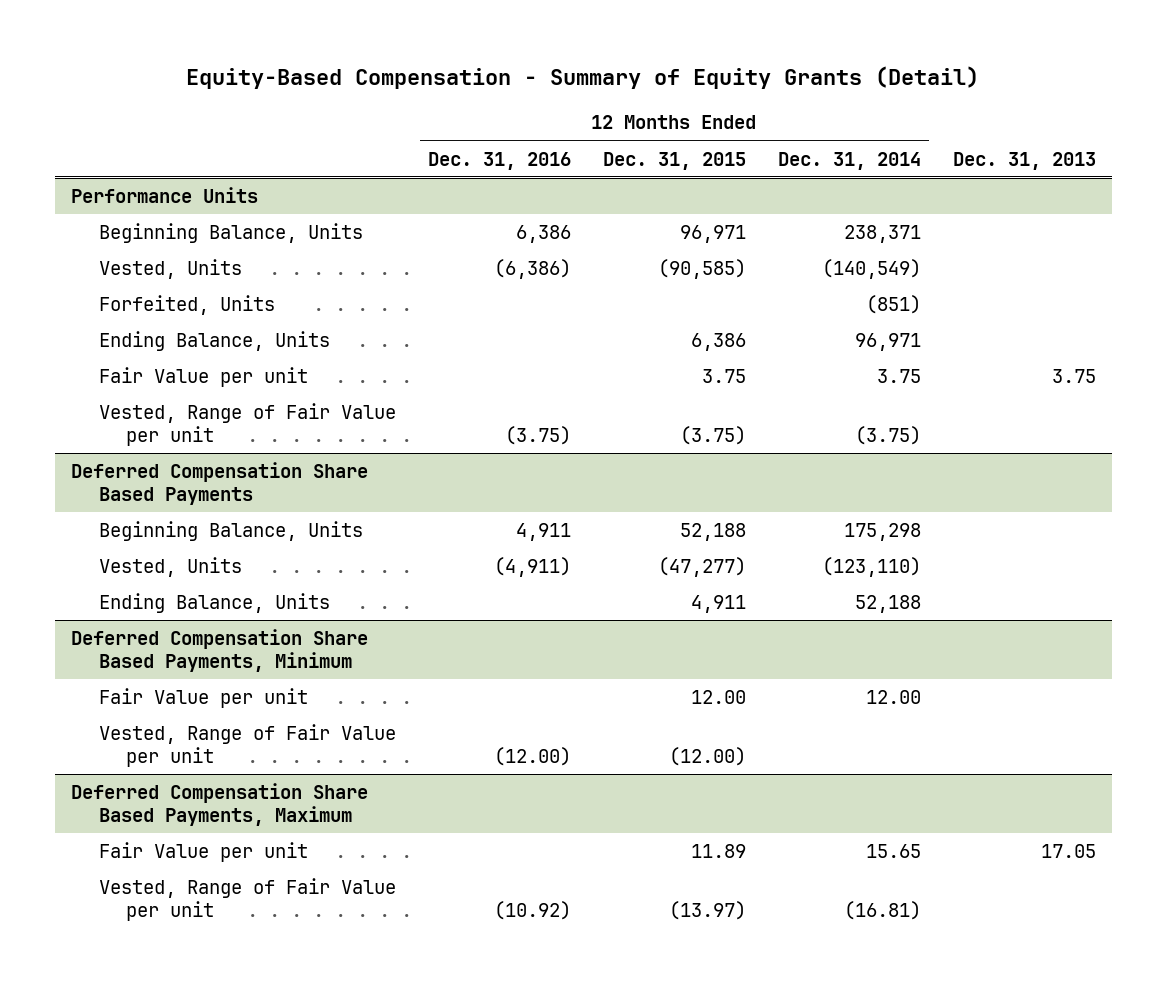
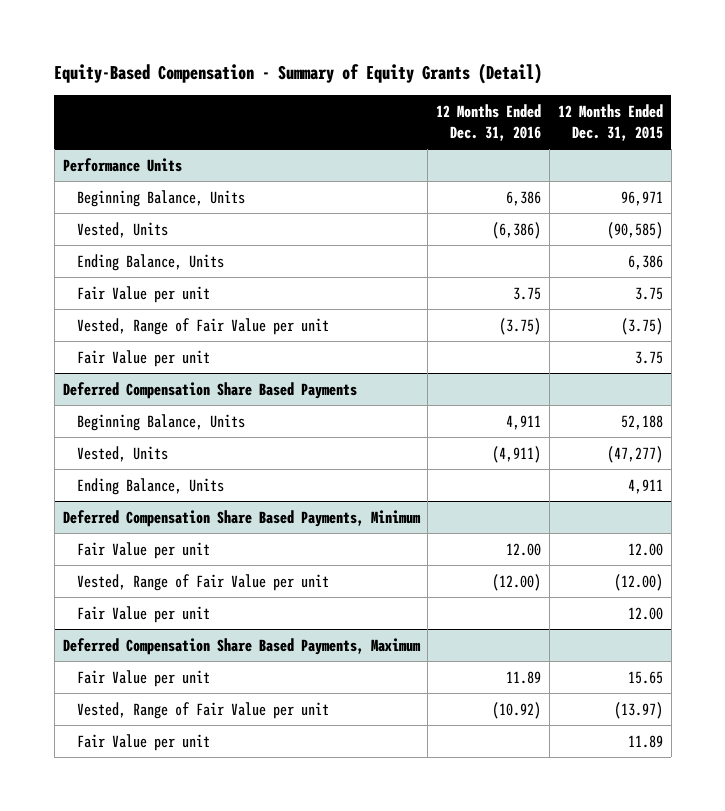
[777,151,921,170] Dec. 31, 2014 -> none
[952,151,1096,170] Dec. 31, 2013 -> none
[98,295,275,316] Forfeited, Units -> none
none -> [77,285,211,303] Fair Value per unit
[98,367,308,388] Fair Value per unit -> [77,349,211,367] Fair Value per unit
none -> [77,541,211,559] Fair Value per unit
[98,688,308,709] Fair Value per unit -> [77,605,211,623] Fair Value per unit
none -> [77,669,211,687] Fair Value per unit
[98,842,308,863] Fair Value per unit -> [77,733,211,751] Fair Value per unit

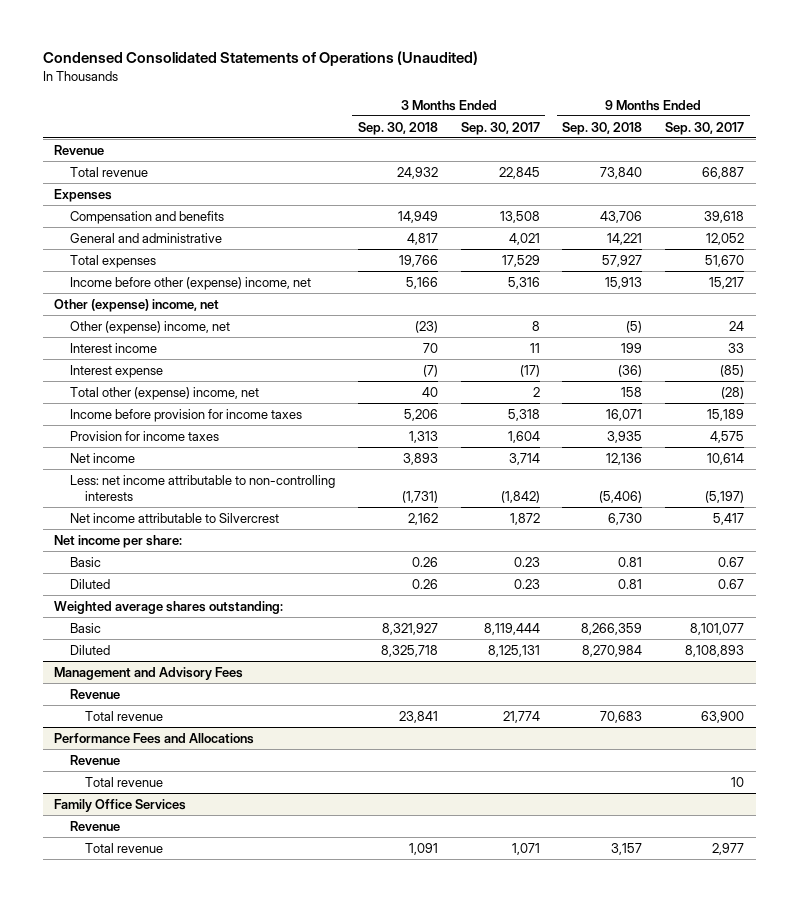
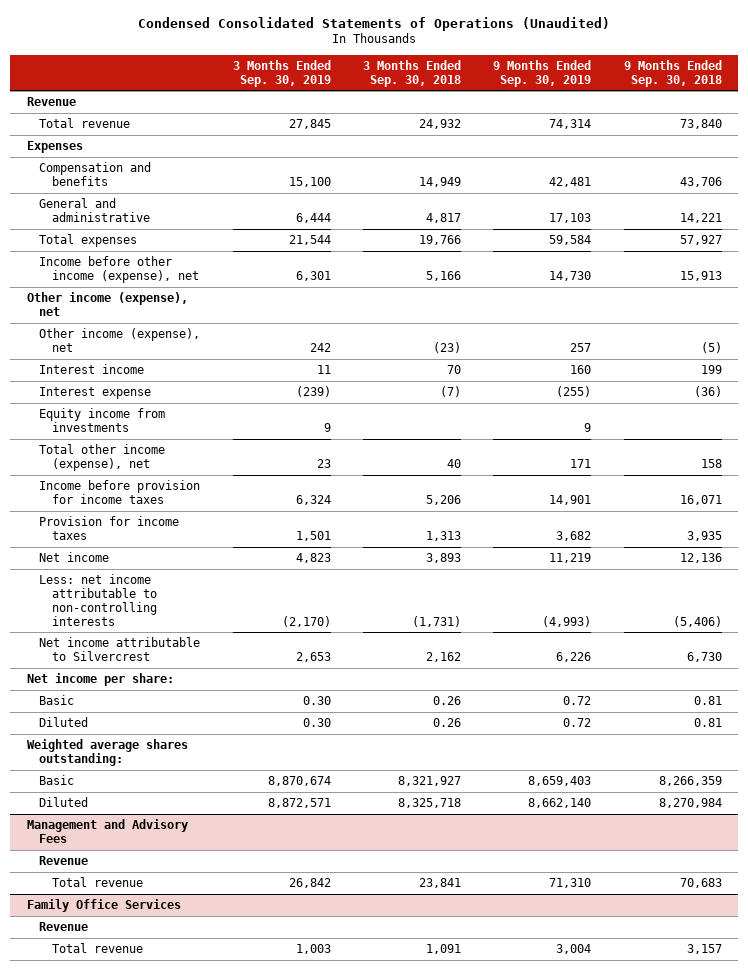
[460,121,540,135] Sep. 30, 2017 -> none
[665,121,745,135] Sep. 30, 2017 -> none
none -> [232,59,331,87] 3 Months Ended Sep. 30, 2019
none -> [493,59,592,87] 9 Months Ended Sep. 30, 2019
[69,276,311,290] Income before other (expense) income, net -> [39,256,199,283] Income before other income (expense), net
[54,298,220,312] Other (expense) income, net -> [26,292,188,316] Other income (expense), net
[69,320,230,334] Other (expense) income, net -> [39,328,201,352] Other income (expense), net
none -> [39,408,166,432] Equity income from investments
[69,386,259,400] Total other (expense) income, net -> [39,444,166,471] Total other income (expense), net
[54,732,255,744] Performance Fees and Allocations -> none
[69,754,120,765] Revenue -> none
[84,776,163,787] Total revenue -> none

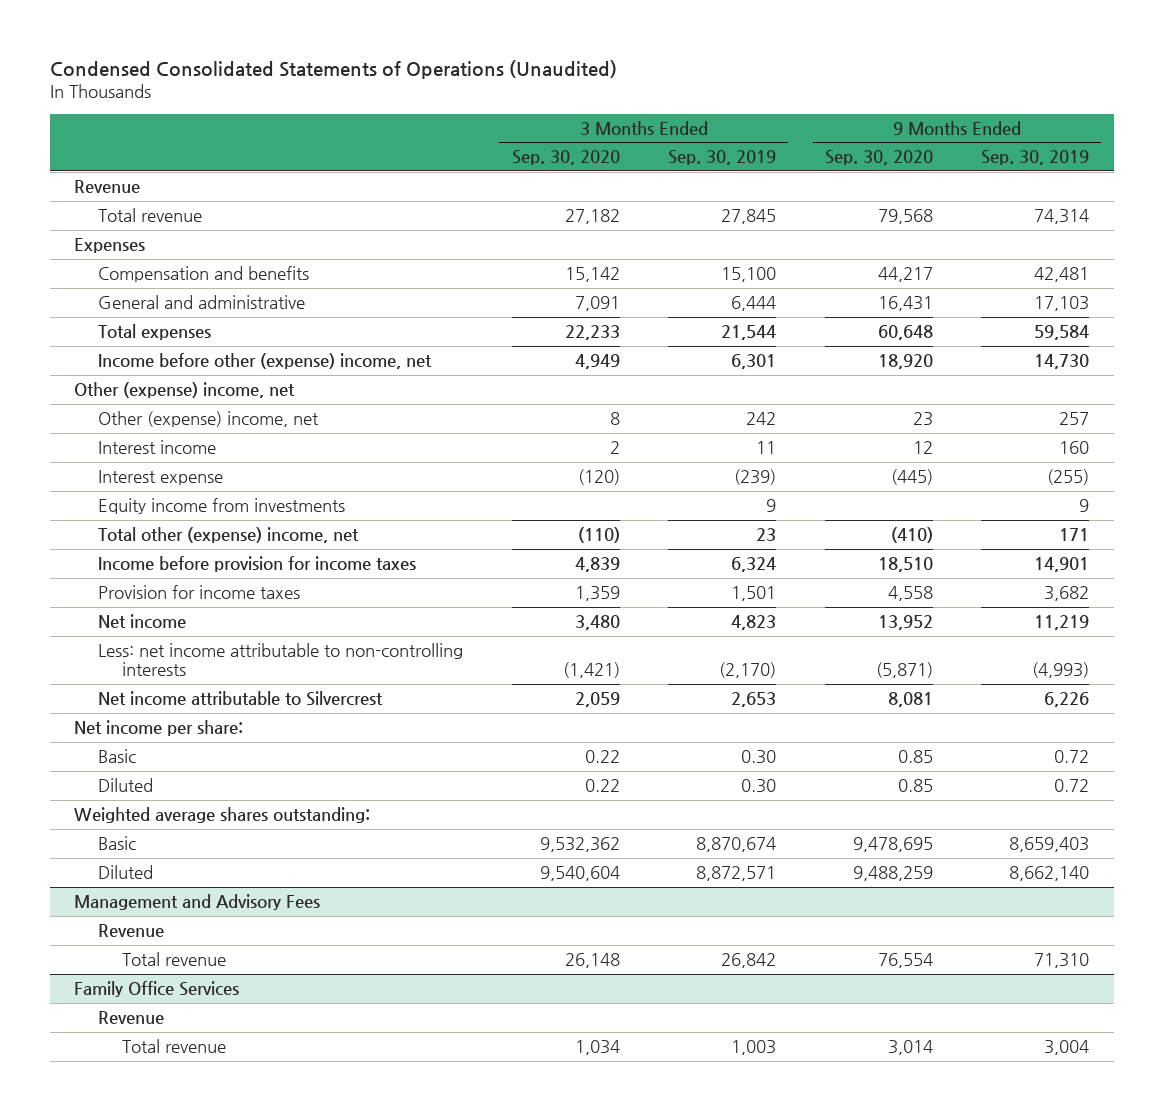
[363,59,462,87] 3 Months Ended Sep. 30, 2018 -> none
[623,59,722,87] 9 Months Ended Sep. 30, 2018 -> none
none -> [511,150,620,166] Sep. 30, 2020
none -> [824,150,933,166] Sep. 30, 2020
[39,256,199,283] Income before other income (expense), net -> [98,352,433,369] Income before other (expense) income, net
[26,292,188,316] Other income (expense), net -> [73,381,295,398] Other (expense) income, net
[39,328,201,352] Other income (expense), net -> [98,410,320,427] Other (expense) income, net
[39,444,166,471] Total other income (expense), net -> [98,526,360,543] Total other (expense) income, net

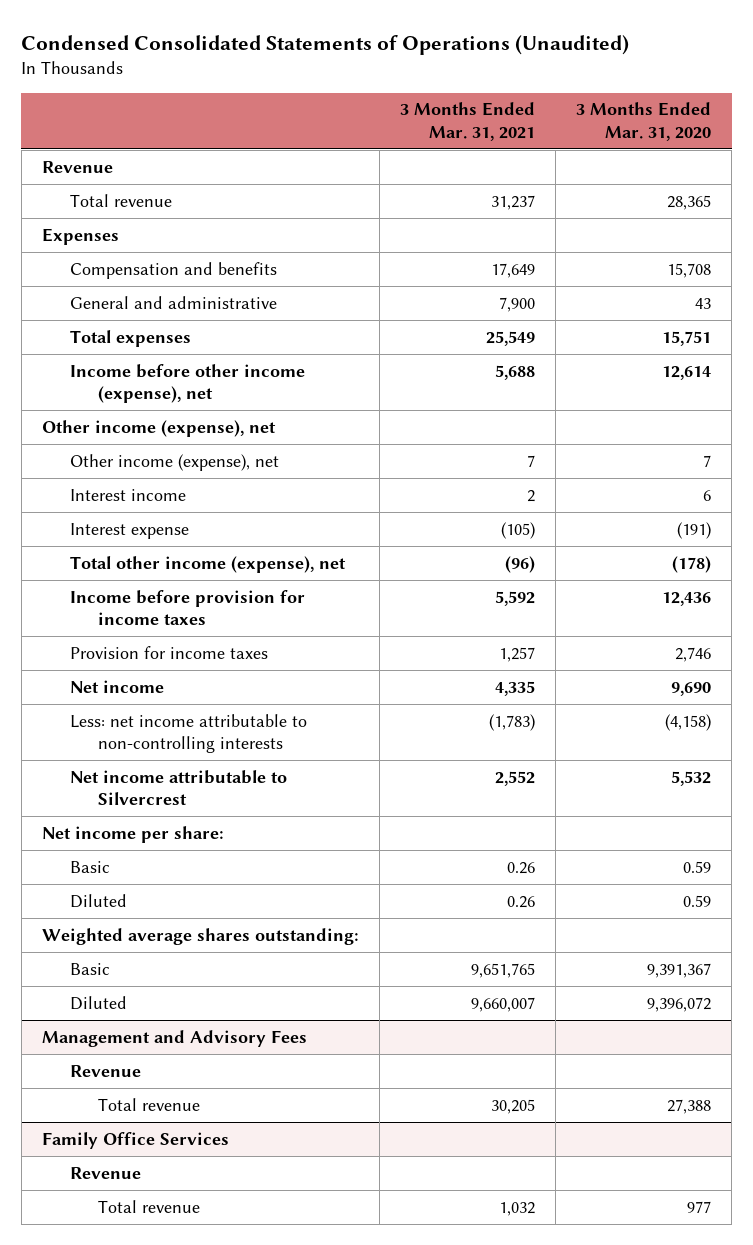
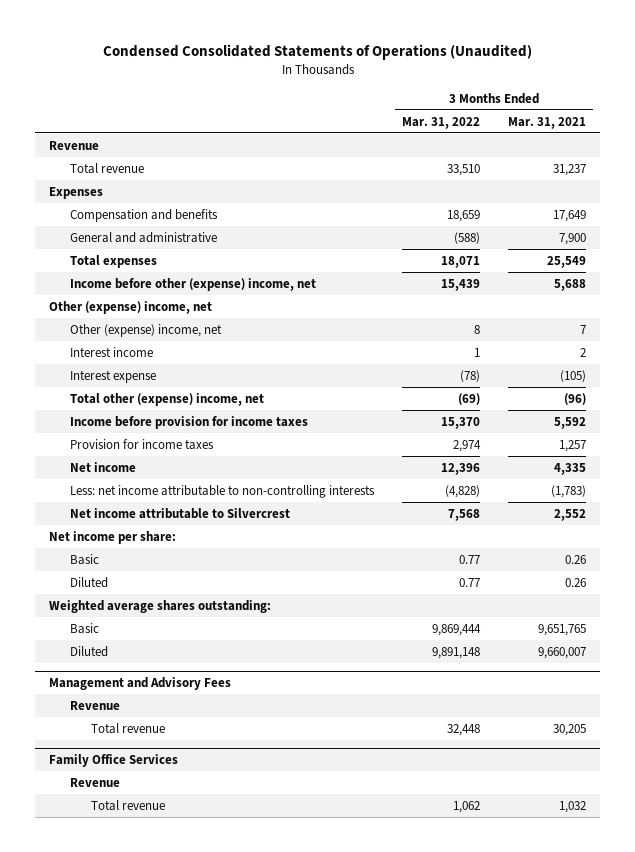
[576,102,712,141] 3 Months Ended Mar. 31, 2020 -> none
none -> [402,116,481,129] Mar. 31, 2022
[69,363,305,404] Income before other income (expense), net -> [70,277,317,291] Income before other (expense) income, net
[41,419,276,437] Other income (expense), net -> [49,300,213,314] Other (expense) income, net
[69,453,279,471] Other income (expense), net -> [70,323,223,337] Other (expense) income, net
[69,555,346,573] Total other income (expense), net -> [70,392,265,406] Total other (expense) income, net

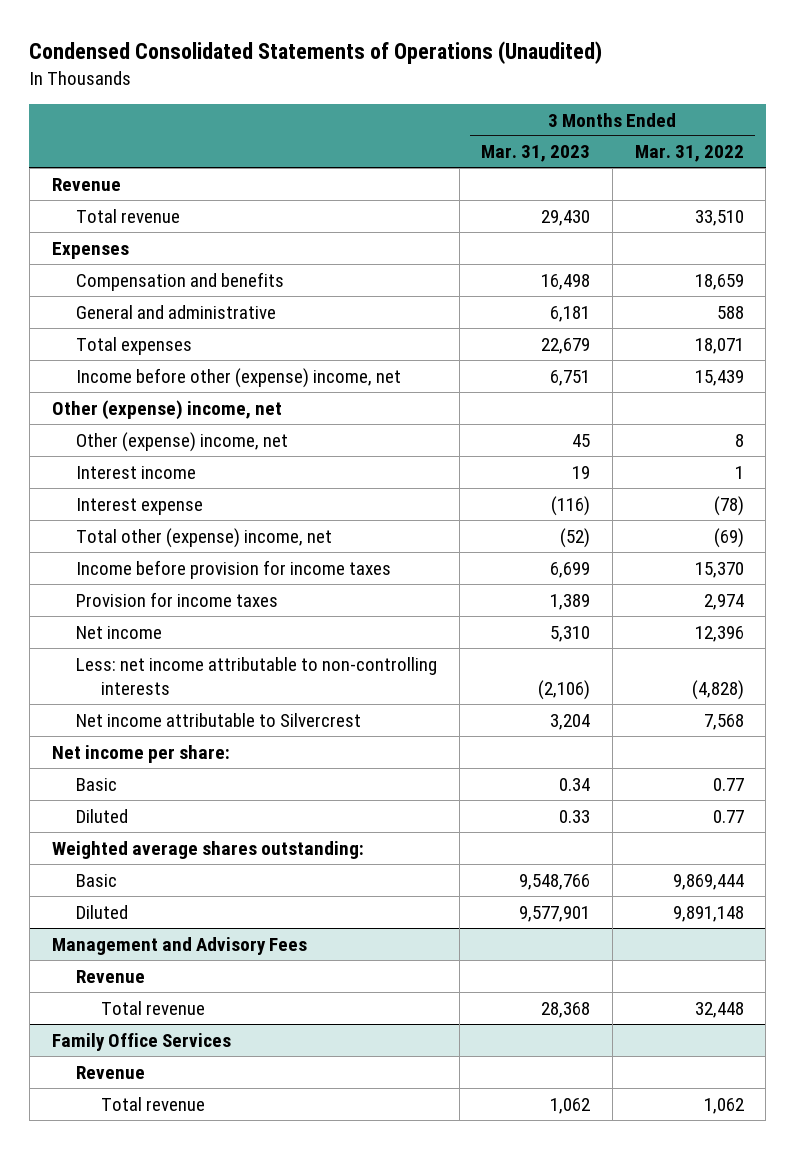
[507,116,586,129] Mar. 31, 2021 -> none
none -> [481,145,591,163] Mar. 31, 2023
[454,231,481,244] (588) -> [716,305,744,319] 588

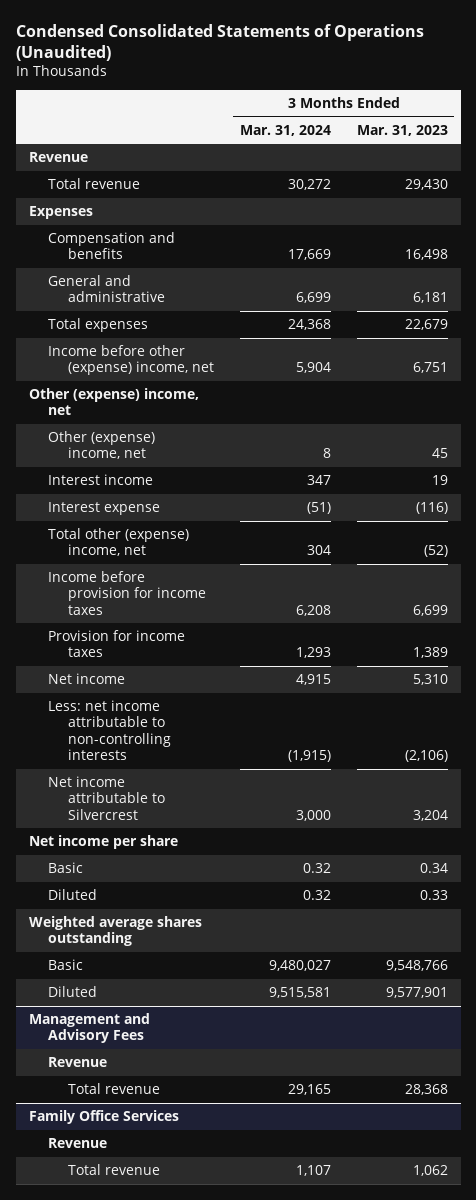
[634,145,744,163] Mar. 31, 2022 -> none
none -> [239,124,331,136] Mar. 31, 2024
[51,744,230,763] Net income per share: -> [28,835,178,850] Net income per share
[51,840,364,859] Weighted average shares outstanding: -> [28,916,202,947] Weighted average shares outstanding

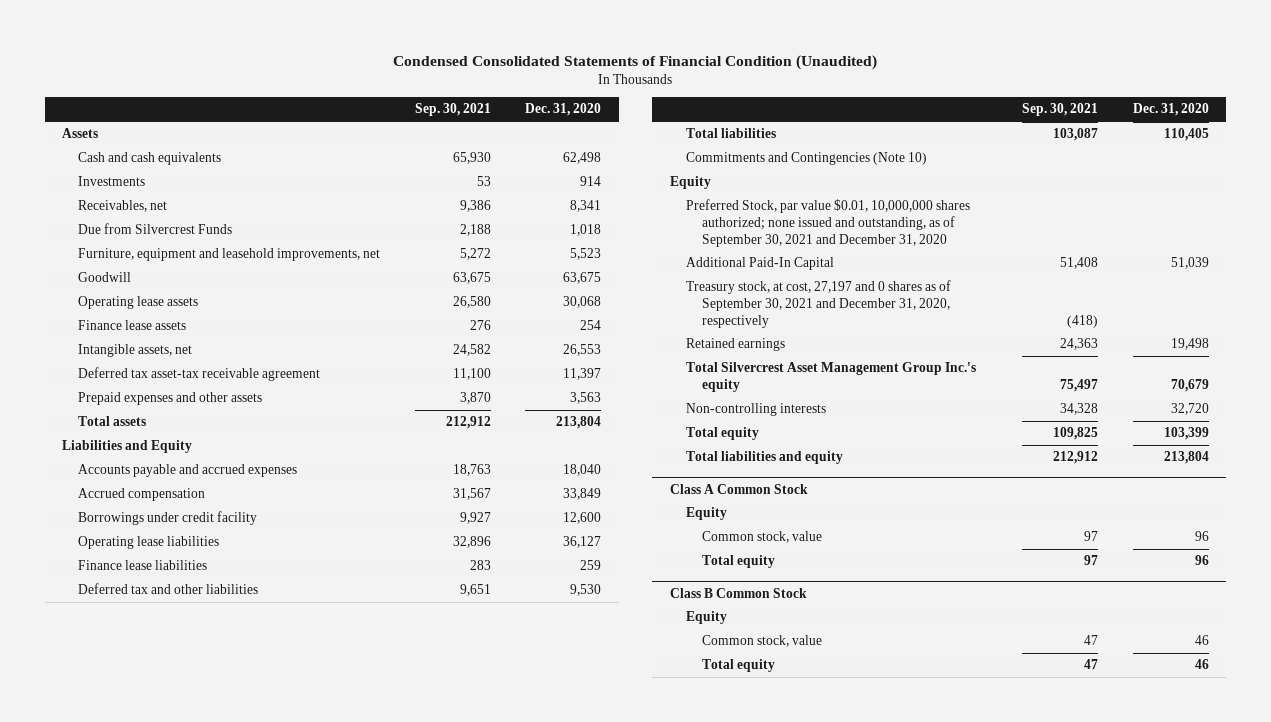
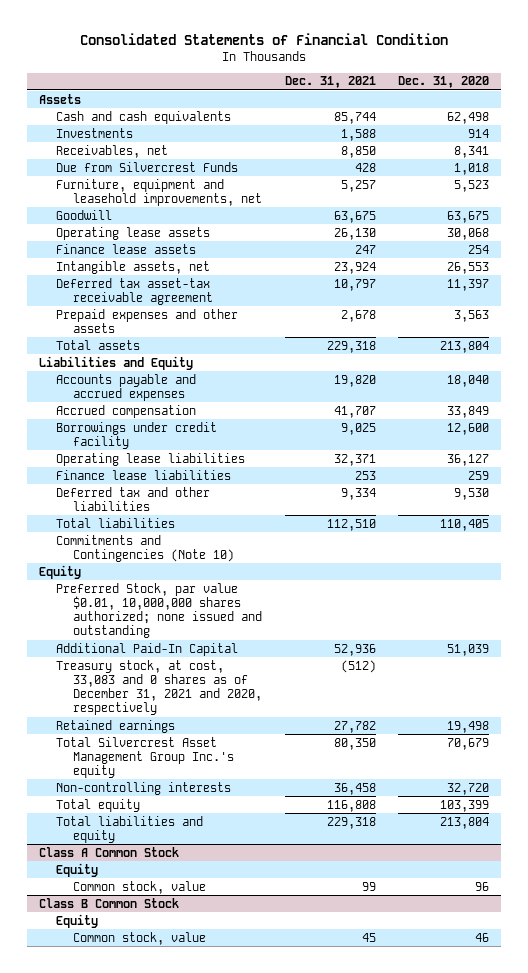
[393,54,878,70] Condensed Consolidated Statements of Financial Condition (Unaudited) -> [80,33,449,46] Consolidated Statements of Financial Condition
[414,103,491,117] Sep. 30, 2021 -> none
none -> [284,76,376,89] Dec. 31, 2021
[685,199,970,247] Preferred Stock, par value $0.01, 10,000,000 shares authorized; none issued and outstanding, as of September 30, 2021 and December 31, 2020 -> [56,582,263,639] Preferred Stock, par value $0.01, 10,000,000 shares authorized; none issued and outstanding
[685,280,951,328] Treasury stock, at cost, 27,197 and 0 shares as of September 30, 2021 and December 31, 2020, respectively -> [56,659,263,716] Treasury stock, at cost, 33,083 and 0 shares as of December 31, 2021 and 2020, respectively
[702,555,776,569] Total equity -> none
[702,659,776,673] Total equity -> none

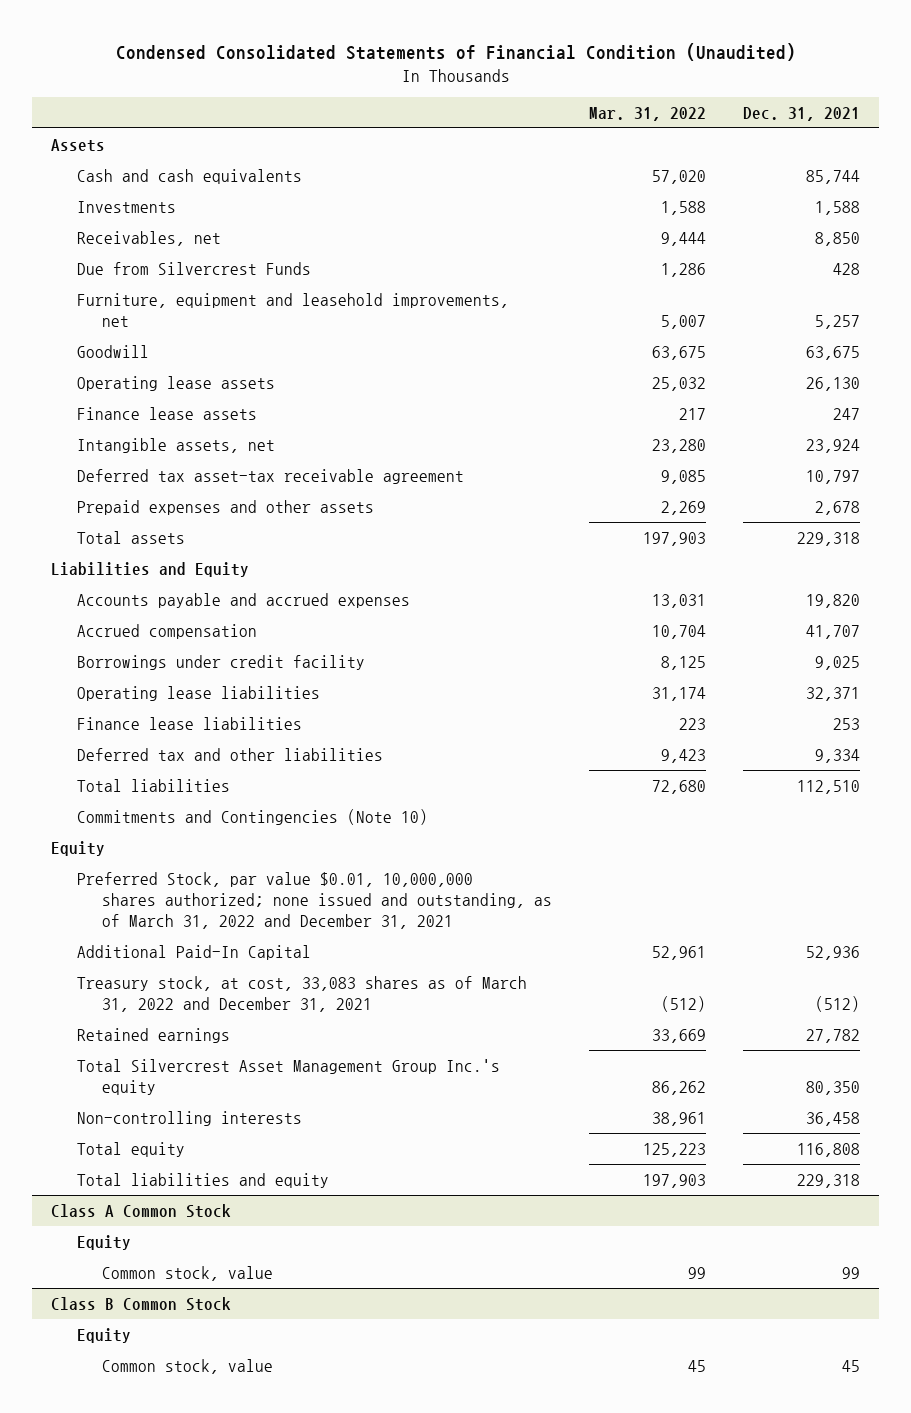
[80,33,449,46] Consolidated Statements of Financial Condition -> [115,43,796,62] Condensed Consolidated Statements of Financial Condition (Unaudited)
[398,76,490,89] Dec. 31, 2020 -> none
none -> [589,106,707,121] Mar. 31, 2022
[56,582,263,639] Preferred Stock, par value $0.01, 10,000,000 shares authorized; none issued and outstanding -> [76,871,553,929] Preferred Stock, par value $0.01, 10,000,000 shares authorized; none issued and outstanding, as of March 31, 2022 and December 31, 2021
[56,659,263,716] Treasury stock, at cost, 33,083 and 0 shares as of December 31, 2021 and 2020, respectively -> [76,975,527,1012] Treasury stock, at cost, 33,083 shares as of March 31, 2022 and December 31, 2021

